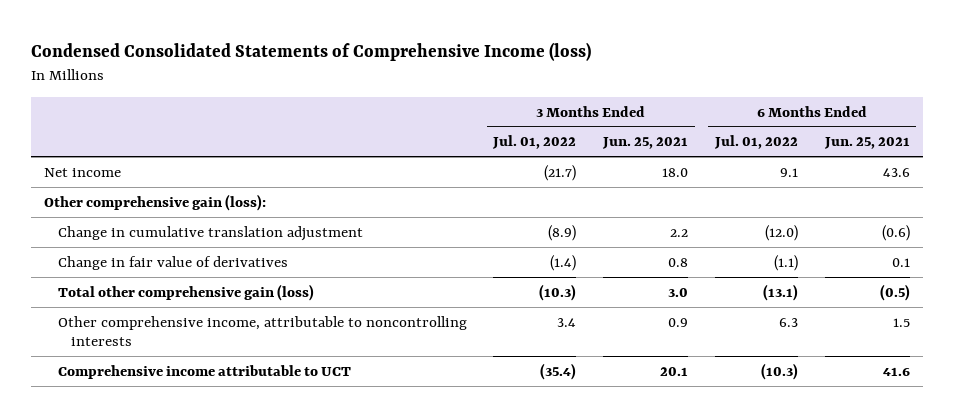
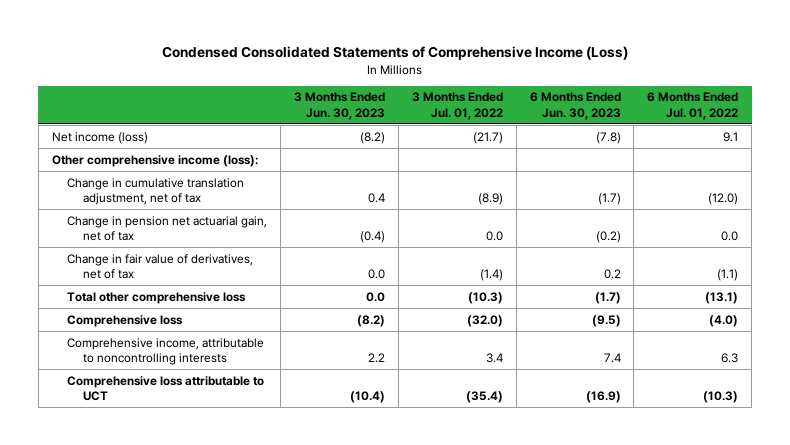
[31,42,592,62] Condensed Consolidated Statements of Comprehensive Income (loss) -> [161,46,628,61] Condensed Consolidated Statements of Comprehensive Income (Loss)
[602,137,689,150] Jun. 25, 2021 -> none
[823,137,910,150] Jun. 25, 2021 -> none
none -> [294,92,386,120] 3 Months Ended Jun. 30, 2023
none -> [529,92,621,120] 6 Months Ended Jun. 30, 2023
[44,167,122,177] Net income -> [51,131,148,144] Net income (loss)
[44,193,267,211] Other comprehensive gain (loss): -> [51,154,258,167] Other comprehensive income (loss):
[57,225,363,241] Change in cumulative translation adjustment -> [67,177,245,206] Change in cumulative translation adjustment, net of tax
none -> [67,215,268,242] Change in pension net actuarial gain, net of tax
[57,255,288,270] Change in fair value of derivatives -> [67,253,254,280] Change in fair value of derivatives, net of tax
[57,283,314,301] Total other comprehensive gain (loss) -> [67,291,247,304] Total other comprehensive loss
none -> [67,314,184,327] Comprehensive loss
[57,315,467,347] Other comprehensive income, attributable to noncontrolling interests -> [67,337,265,366] Comprehensive income, attributable to noncontrolling interests
[57,364,351,379] Comprehensive income attributable to UCT -> [67,375,265,402] Comprehensive loss attributable to UCT

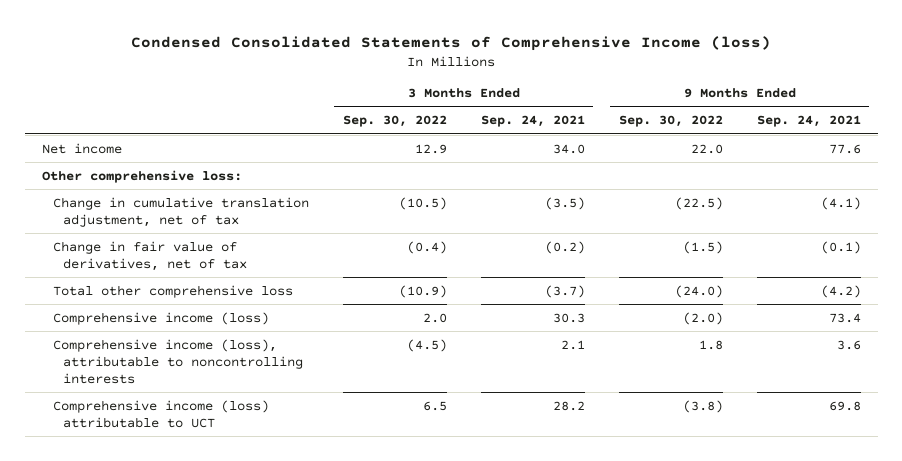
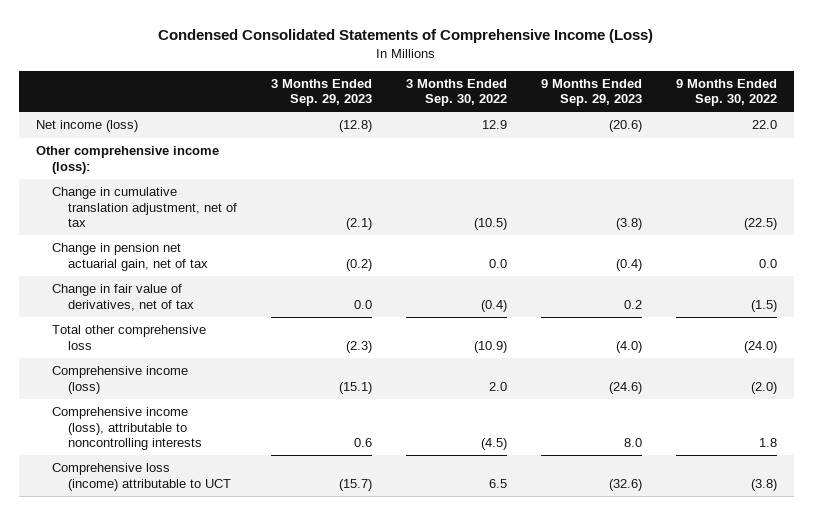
[131,35,772,51] Condensed Consolidated Statements of Comprehensive Income (loss) -> [158,28,654,43] Condensed Consolidated Statements of Comprehensive Income (Loss)
[480,115,585,128] Sep. 24, 2021 -> none
[756,115,861,128] Sep. 24, 2021 -> none
none -> [270,79,372,107] 3 Months Ended Sep. 29, 2023
none -> [540,79,642,107] 9 Months Ended Sep. 29, 2023
[41,142,122,154] Net income -> [36,120,139,133] Net income (loss)
[41,169,242,183] Other comprehensive loss: -> [36,146,220,174] Other comprehensive income (loss):
none -> [51,243,208,271] Change in pension net actuarial gain, net of tax
[52,399,269,428] Comprehensive income (loss) attributable to UCT -> [51,463,231,491] Comprehensive loss (income) attributable to UCT

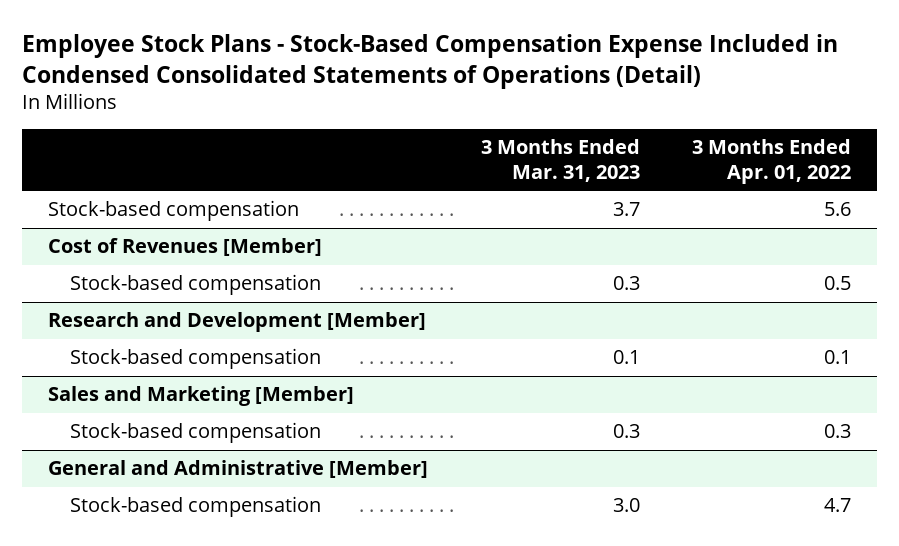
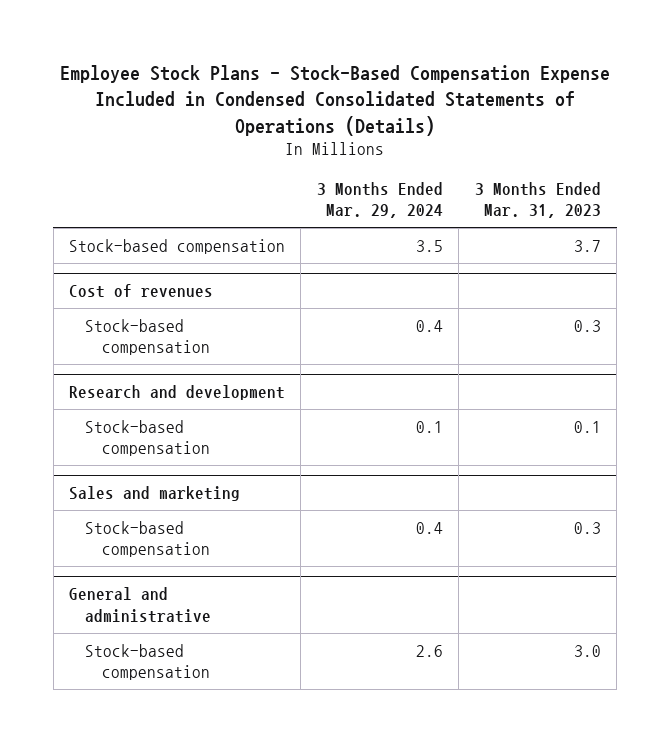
[22,34,839,89] Employee Stock Plans - Stock-Based Compensation Expense Included in Condensed Consolidated Statements of Operations (Detail) -> [59,65,610,136] Employee Stock Plans - Stock-Based Compensation Expense Included in Condensed Consolidated Statements of Operations (Details)
[691,138,851,184] 3 Months Ended Apr. 01, 2022 -> none
none -> [316,181,443,219] 3 Months Ended Mar. 29, 2024
[48,238,323,257] Cost of Revenues [Member] -> [69,284,214,299] Cost of revenues
[48,312,427,333] Research and Development [Member] -> [69,385,286,401] Research and development
[48,386,355,407] Sales and Marketing [Member] -> [69,486,241,502] Sales and marketing
[48,460,429,479] General and Administrative [Member] -> [69,587,212,623] General and administrative

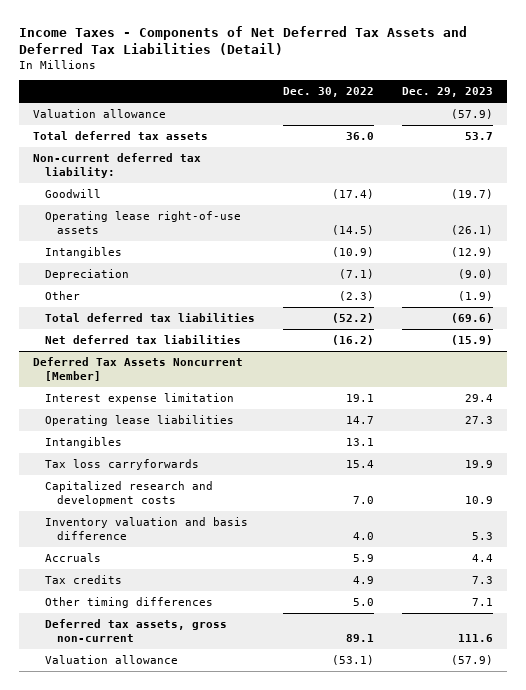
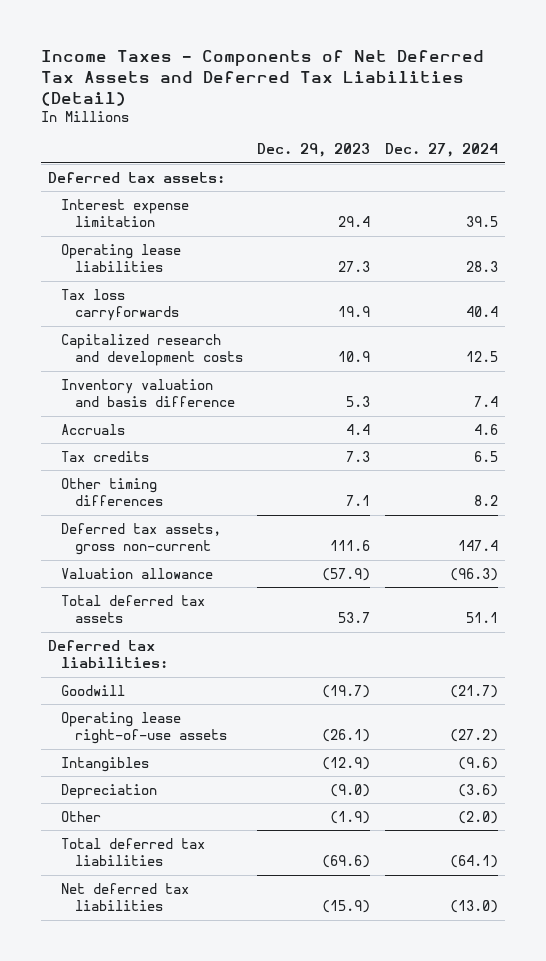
[283,87,375,98] Dec. 30, 2022 -> none
none -> [384,143,498,158] Dec. 27, 2024
[33,108,167,118] Valuation allowance -> none
[33,152,202,179] Non-current deferred tax liability: -> none
[33,356,244,382] Deferred Tax Assets Noncurrent [Member] -> none
none -> [48,171,226,183] Deferred tax assets:
[45,436,123,448] Intangibles -> none
[33,130,209,140] Total deferred tax assets -> [61,594,206,624] Total deferred tax assets
none -> [48,639,169,669] Deferred tax liabilities:
[45,188,102,198] Goodwill -> [61,684,126,696] Goodwill
[45,210,242,235] Operating lease right-of-use assets -> [61,711,227,745] Operating lease right-of-use assets
[45,246,123,258] Intangibles -> [61,756,150,772] Intangibles
[45,268,130,280] Depreciation -> [61,783,158,799] Depreciation
[45,290,81,300] Other -> [61,810,102,822] Other
[45,312,256,322] Total deferred tax liabilities -> [61,837,206,867] Total deferred tax liabilities
[45,334,242,344] Net deferred tax liabilities -> [61,882,190,912] Net deferred tax liabilities

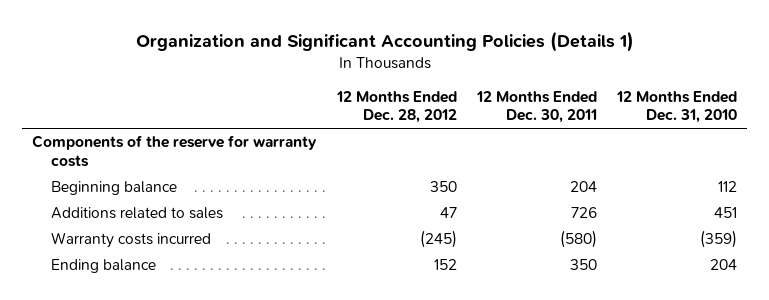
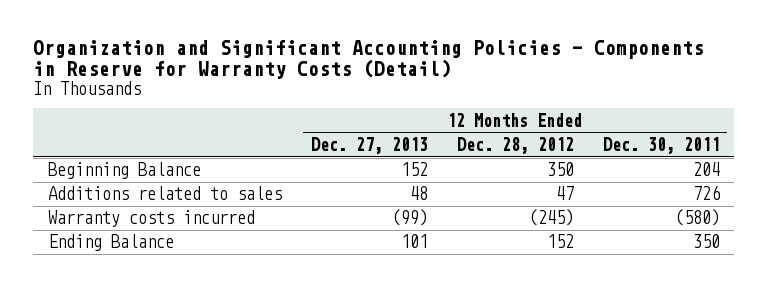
[135,30,634,52] Organization and Significant Accounting Policies (Details 1) -> [33,39,705,79] Organization and Significant Accounting Policies - Components in Reserve for Warranty Costs (Detail)
[615,90,737,124] 12 Months Ended Dec. 31, 2010 -> none
none -> [310,137,428,155] Dec. 27, 2013
[32,135,318,168] Components of the reserve for warranty costs -> none
[50,181,177,196] Beginning balance -> [47,162,201,180] Beginning Balance
[50,259,156,274] Ending balance -> [47,234,174,252] Ending Balance

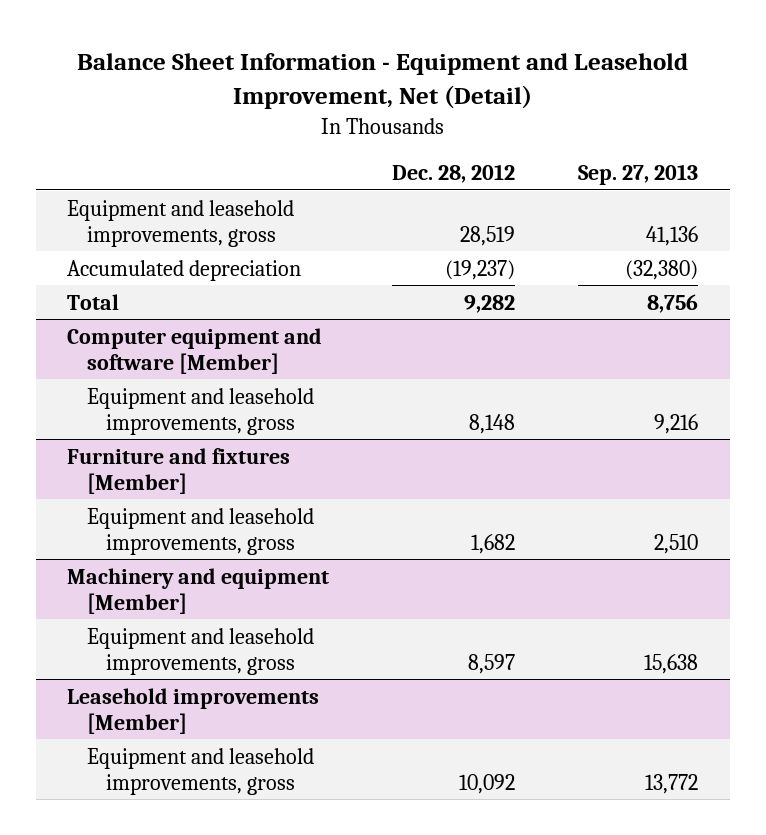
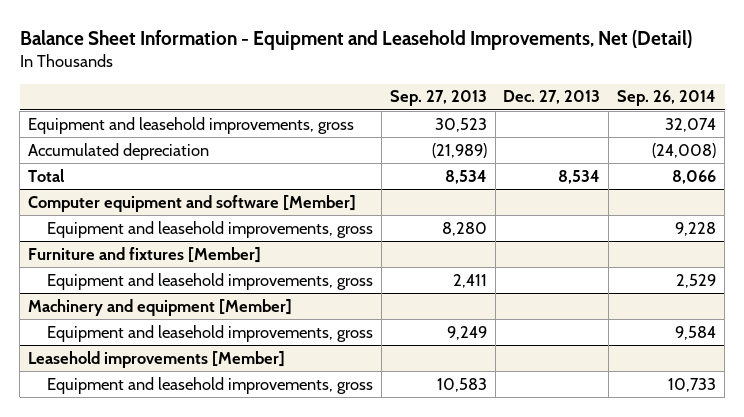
[76,52,688,110] Balance Sheet Information - Equipment and Leasehold Improvement, Net (Detail) -> [19,30,692,51] Balance Sheet Information - Equipment and Leasehold Improvements, Net (Detail)
[392,164,516,184] Dec. 28, 2012 -> none
none -> [503,90,601,105] Dec. 27, 2013
none -> [617,90,717,107] Sep. 26, 2014
[646,225,699,246] 41,136 -> [434,117,487,132] 30,523
[625,259,699,280] (32,380) -> [431,142,487,158] (21,989)
[647,293,699,313] 8,756 -> [444,169,487,184] 8,534
[654,413,699,434] 9,216 -> [441,221,487,236] 8,280
[654,533,699,554] 2,510 -> [452,273,487,288] 2,411
[644,653,699,674] 15,638 -> [446,325,487,340] 9,249
[645,773,699,794] 13,772 -> [436,377,487,392] 10,583

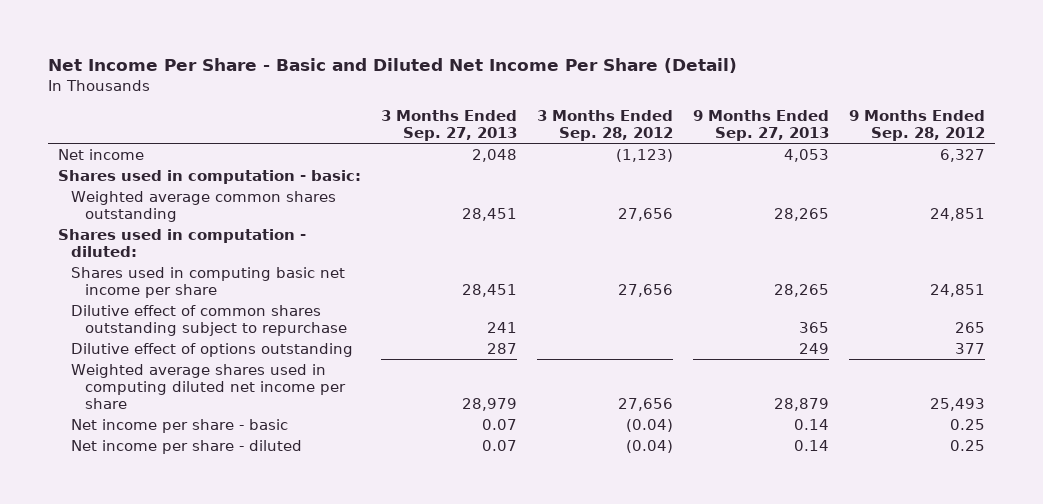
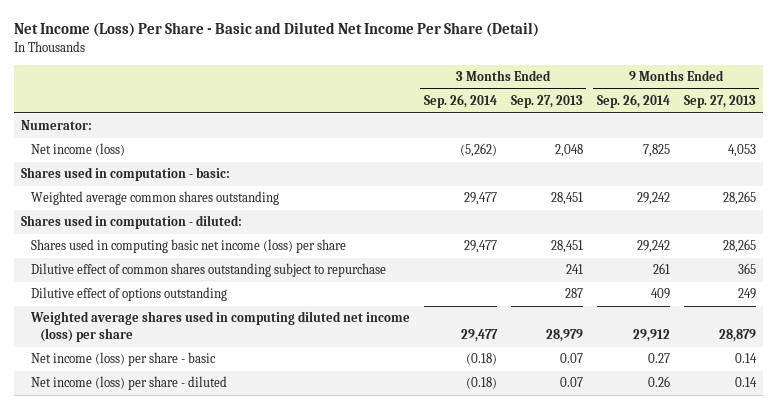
[48,57,738,73] Net Income Per Share - Basic and Diluted Net Income Per Share (Detail) -> [14,22,540,38] Net Income (Loss) Per Share - Basic and Diluted Net Income Per Share (Detail)
[537,110,674,142] 3 Months Ended Sep. 28, 2012 -> none
[848,110,985,142] 9 Months Ended Sep. 28, 2012 -> none
none -> [423,94,497,109] Sep. 26, 2014
none -> [596,94,670,109] Sep. 26, 2014
none -> [21,120,93,131] Numerator:
[58,148,145,160] Net income -> [30,143,125,157] Net income (loss)
[71,266,346,299] Shares used in computing basic net income per share -> [30,239,346,254] Shares used in computing basic net income (loss) per share
[71,363,346,410] Weighted average shares used in computing diluted net income per share -> [29,311,410,343] Weighted average shares used in computing diluted net income (loss) per share
[71,418,289,433] Net income per share - basic -> [30,352,216,367] Net income (loss) per share - basic
[71,439,303,454] Net income per share - diluted -> [30,376,227,391] Net income (loss) per share - diluted

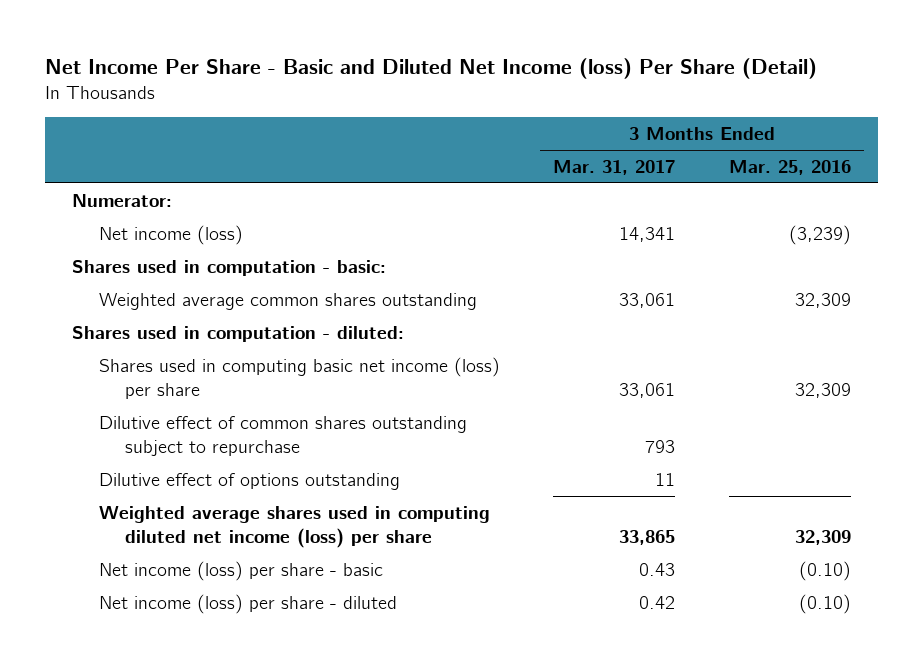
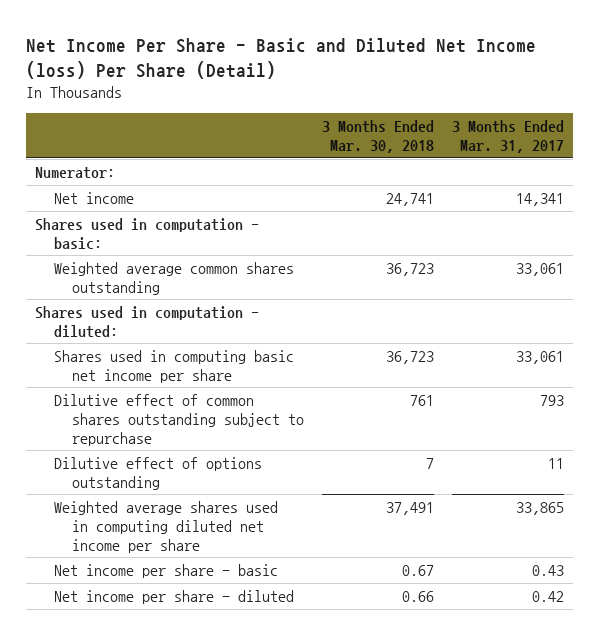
[728,159,851,175] Mar. 25, 2016 -> none
none -> [321,120,434,154] 3 Months Ended Mar. 30, 2018
[98,224,243,245] Net income (loss) -> [53,191,134,204] Net income
[98,356,500,399] Shares used in computing basic net income (loss) per share -> [53,349,294,383] Shares used in computing basic net income per share
[98,505,490,548] Weighted average shares used in computing diluted net income (loss) per share -> [53,500,278,553] Weighted average shares used in computing diluted net income per share
[98,560,383,581] Net income (loss) per share - basic -> [53,563,278,578] Net income per share - basic
[98,593,397,614] Net income (loss) per share - diluted -> [53,589,294,604] Net income per share - diluted

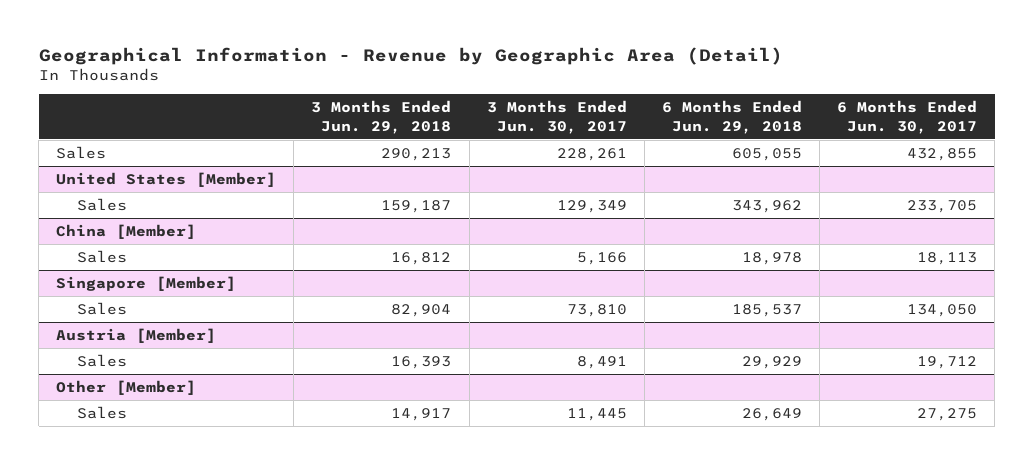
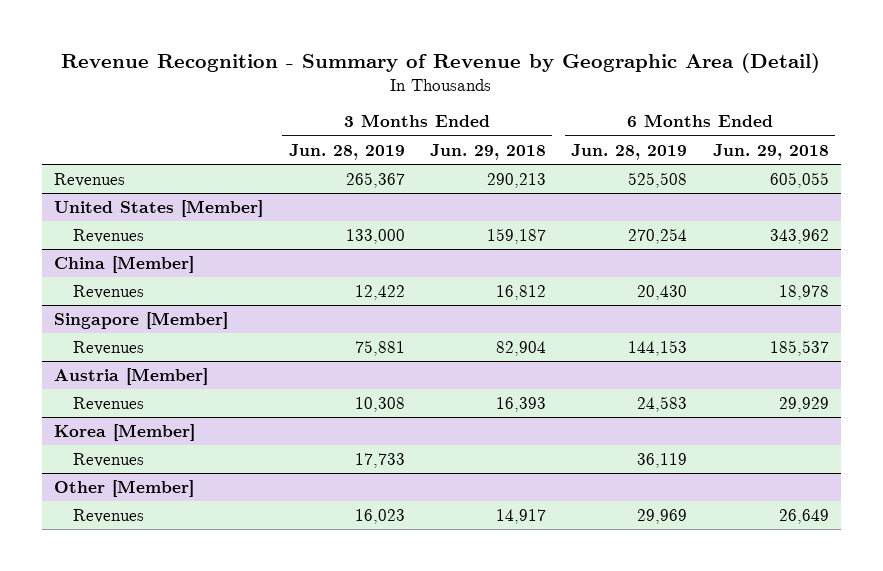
[38,46,783,65] Geographical Information - Revenue by Geographic Area (Detail) -> [61,52,821,73] Revenue Recognition - Summary of Revenue by Geographic Area (Detail)
[486,100,627,134] 3 Months Ended Jun. 30, 2017 -> none
[837,100,978,134] 6 Months Ended Jun. 30, 2017 -> none
none -> [288,143,405,160] Jun. 28, 2019
none -> [571,143,688,160] Jun. 28, 2019
[56,146,107,160] Sales -> [54,172,126,187] Revenues
[77,198,128,212] Sales -> [73,228,145,243] Revenues
[77,250,128,264] Sales -> [73,284,145,299] Revenues
[77,302,128,316] Sales -> [73,340,145,355] Revenues
[77,354,128,368] Sales -> [73,396,145,411] Revenues
none -> [54,423,196,441] Korea [Member]
none -> [73,452,145,467] Revenues
[77,406,128,420] Sales -> [73,508,145,523] Revenues

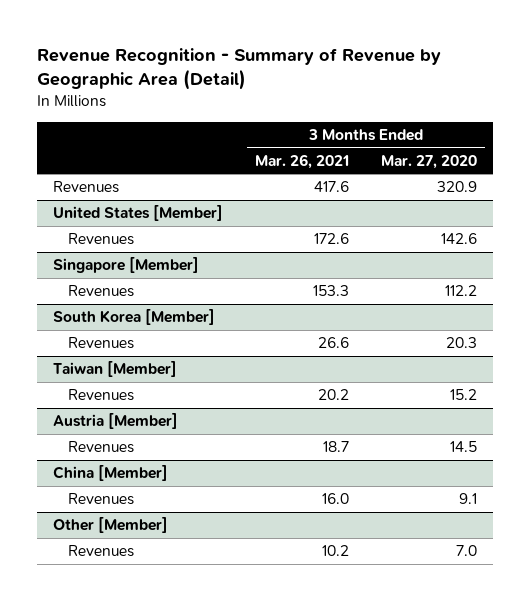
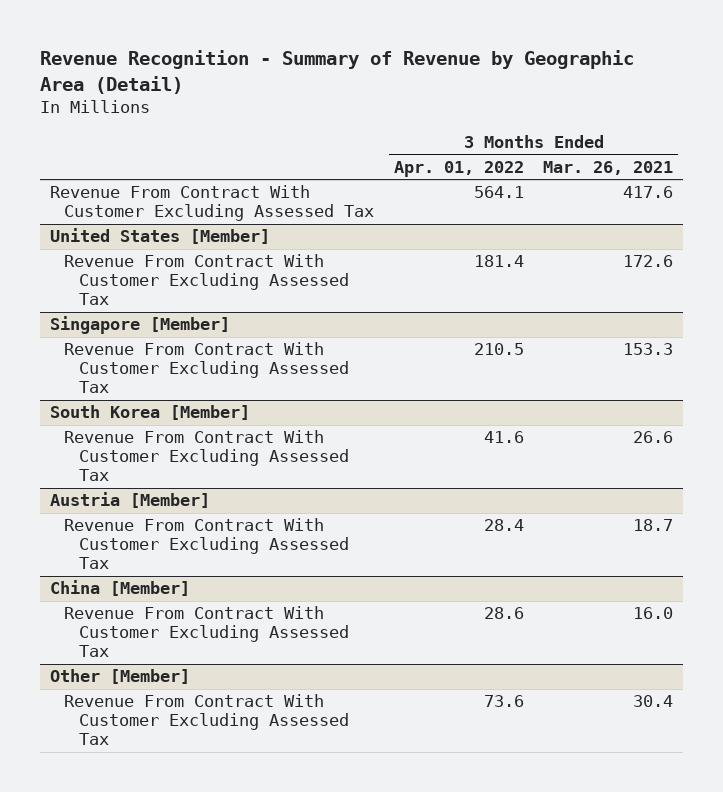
[381,154,478,169] Mar. 27, 2020 -> none
none -> [393,160,524,177] Apr. 01, 2022
[52,181,119,194] Revenues -> [49,185,375,222] Revenue From Contract With Customer Excluding Assessed Tax
[68,233,135,246] Revenues -> [64,254,350,306] Revenue From Contract With Customer Excluding Assessed Tax
[68,285,135,298] Revenues -> [64,342,350,394] Revenue From Contract With Customer Excluding Assessed Tax
[52,361,177,378] Taiwan [Member] -> none
[68,389,135,402] Revenues -> none
[68,337,135,350] Revenues -> [64,430,350,482] Revenue From Contract With Customer Excluding Assessed Tax
[68,441,135,454] Revenues -> [64,518,350,570] Revenue From Contract With Customer Excluding Assessed Tax
[68,493,135,506] Revenues -> [64,606,350,658] Revenue From Contract With Customer Excluding Assessed Tax
[68,545,135,558] Revenues -> none
none -> [64,694,350,746] Revenue From Contract With Customer Excluding Assessed Tax

